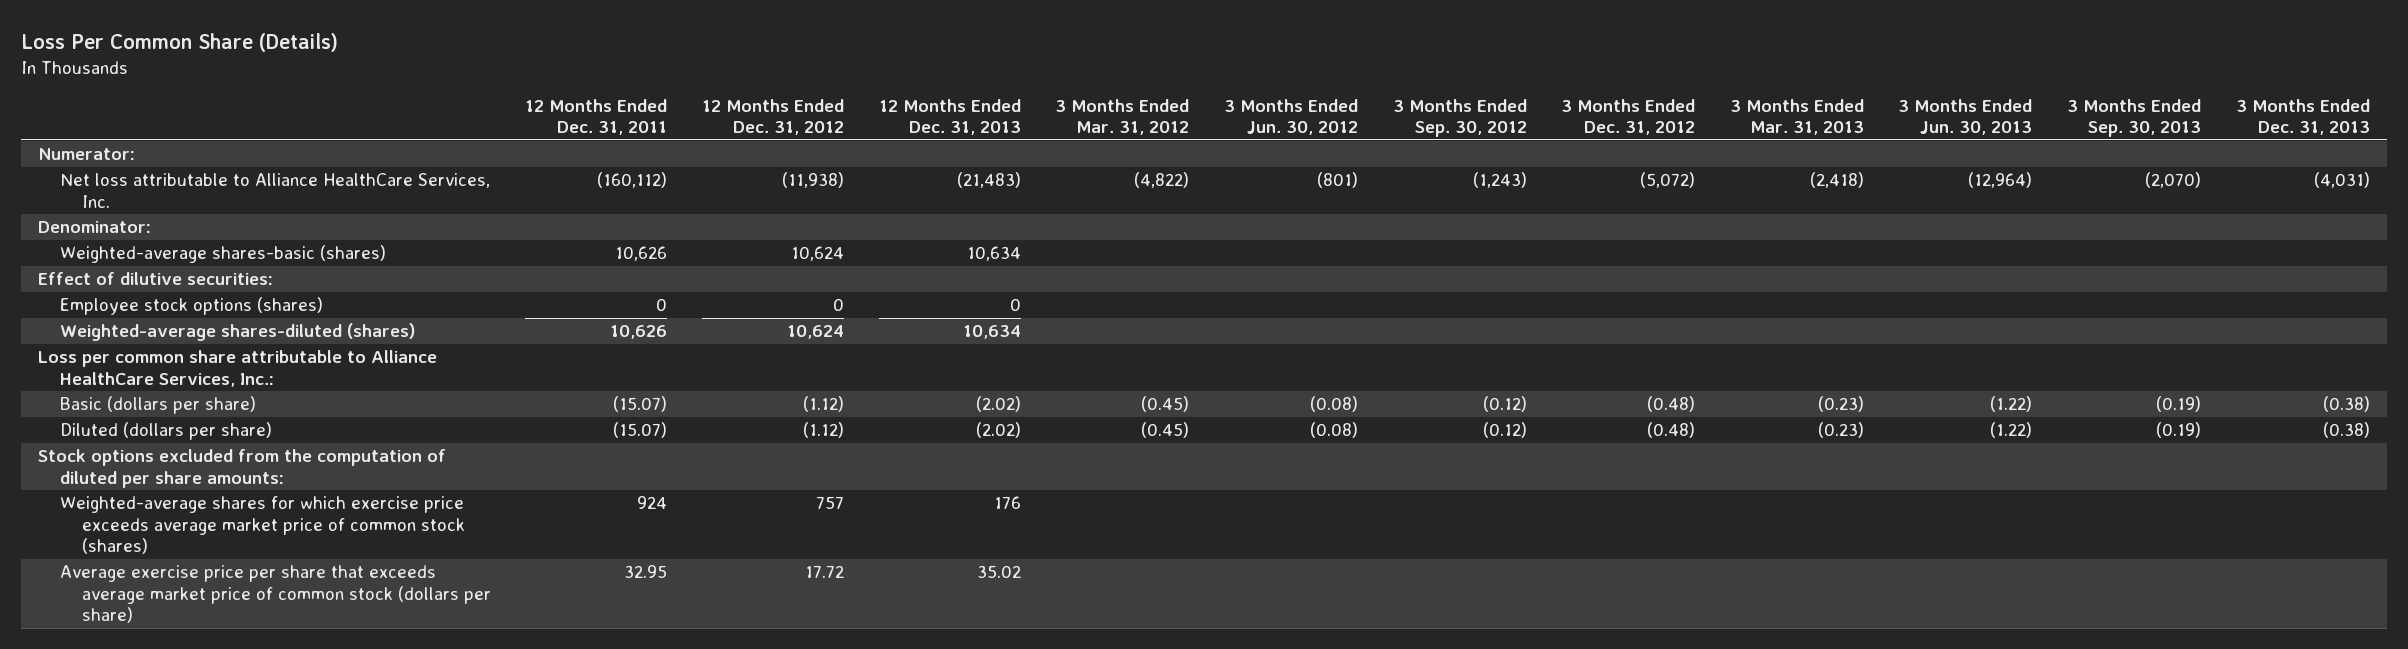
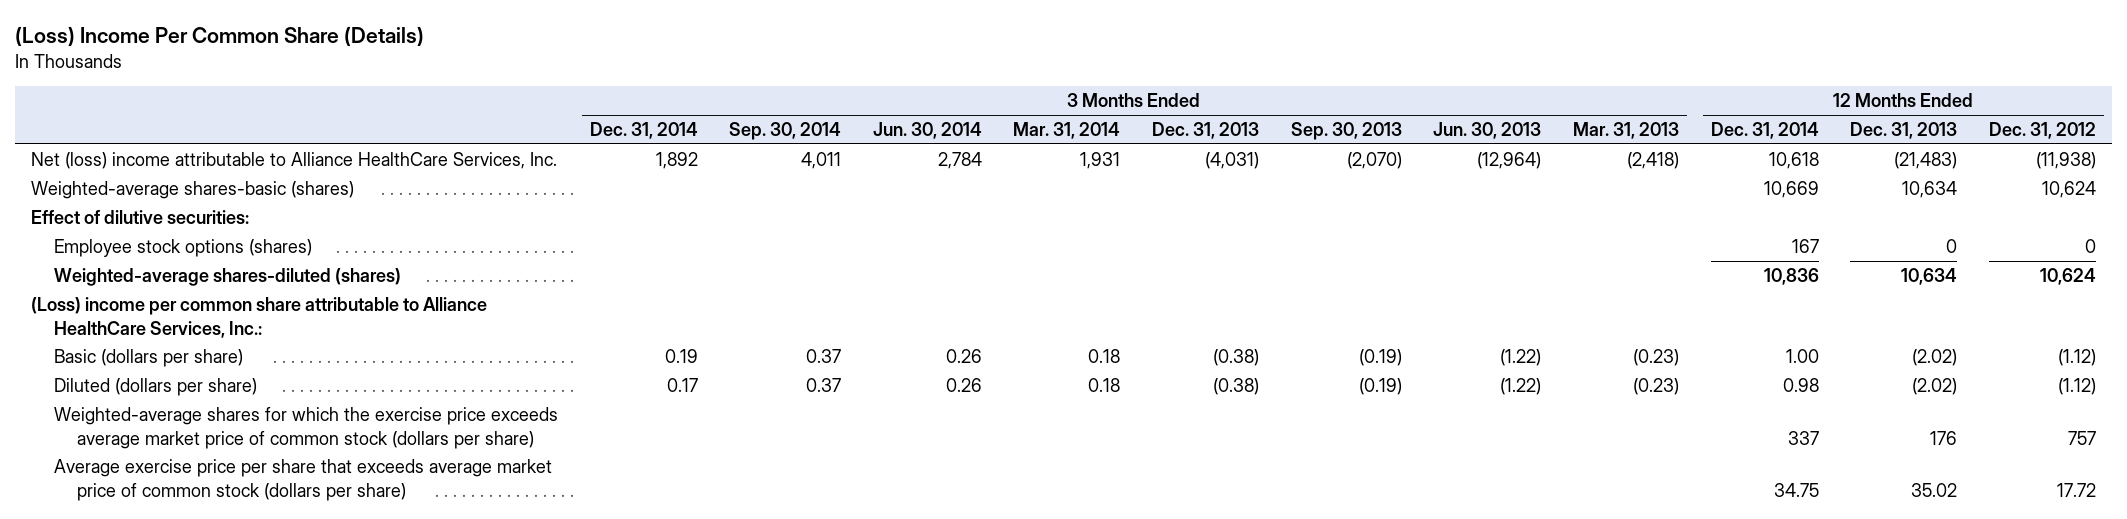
[20,33,338,53] Loss Per Common Share (Details) -> [15,26,425,47] (Loss) Income Per Common Share (Details)
[525,98,668,136] 12 Months Ended Dec. 31, 2011 -> none
[1055,98,1190,136] 3 Months Ended Mar. 31, 2012 -> none
[1223,98,1358,136] 3 Months Ended Jun. 30, 2012 -> none
[1392,98,1527,138] 3 Months Ended Sep. 30, 2012 -> none
[1561,98,1696,136] 3 Months Ended Dec. 31, 2012 -> none
none -> [589,122,698,140] Dec. 31, 2014
none -> [729,122,842,141] Sep. 30, 2014
none -> [872,122,982,140] Jun. 30, 2014
none -> [1013,122,1121,140] Mar. 31, 2014
none -> [1710,122,1819,140] Dec. 31, 2014
[38,148,136,161] Numerator: -> none
[38,221,152,234] Denominator: -> none
[59,173,490,208] Net loss attributable to Alliance HealthCare Services, Inc. -> [30,152,557,170] Net (loss) income attributable to Alliance HealthCare Services, Inc.
[38,350,438,387] Loss per common share attributable to Alliance HealthCare Services, Inc.: -> [30,297,487,338] (Loss) income per common share attributable to Alliance HealthCare Services, Inc.:
[38,449,447,488] Stock options excluded from the computation of diluted per share amounts: -> none
[59,496,465,554] Weighted-average shares for which exercise price exceeds average market price of common stock (shares) -> [53,407,558,449] Weighted-average shares for which the exercise price exceeds average market price of common stock (dollars per share)

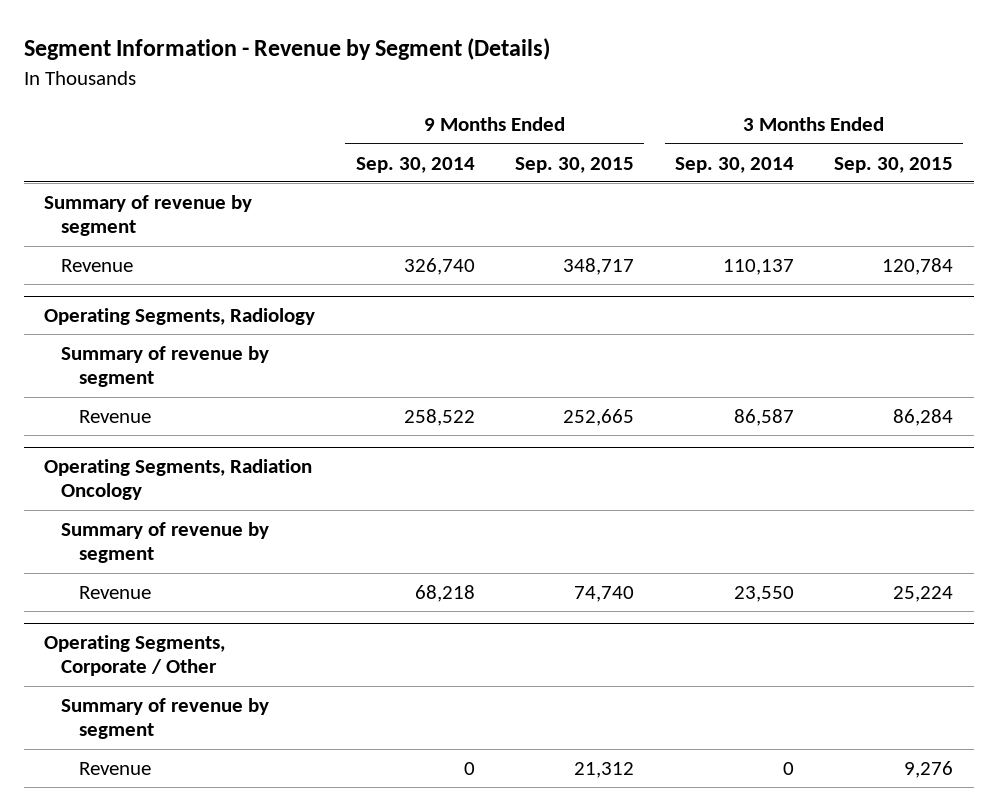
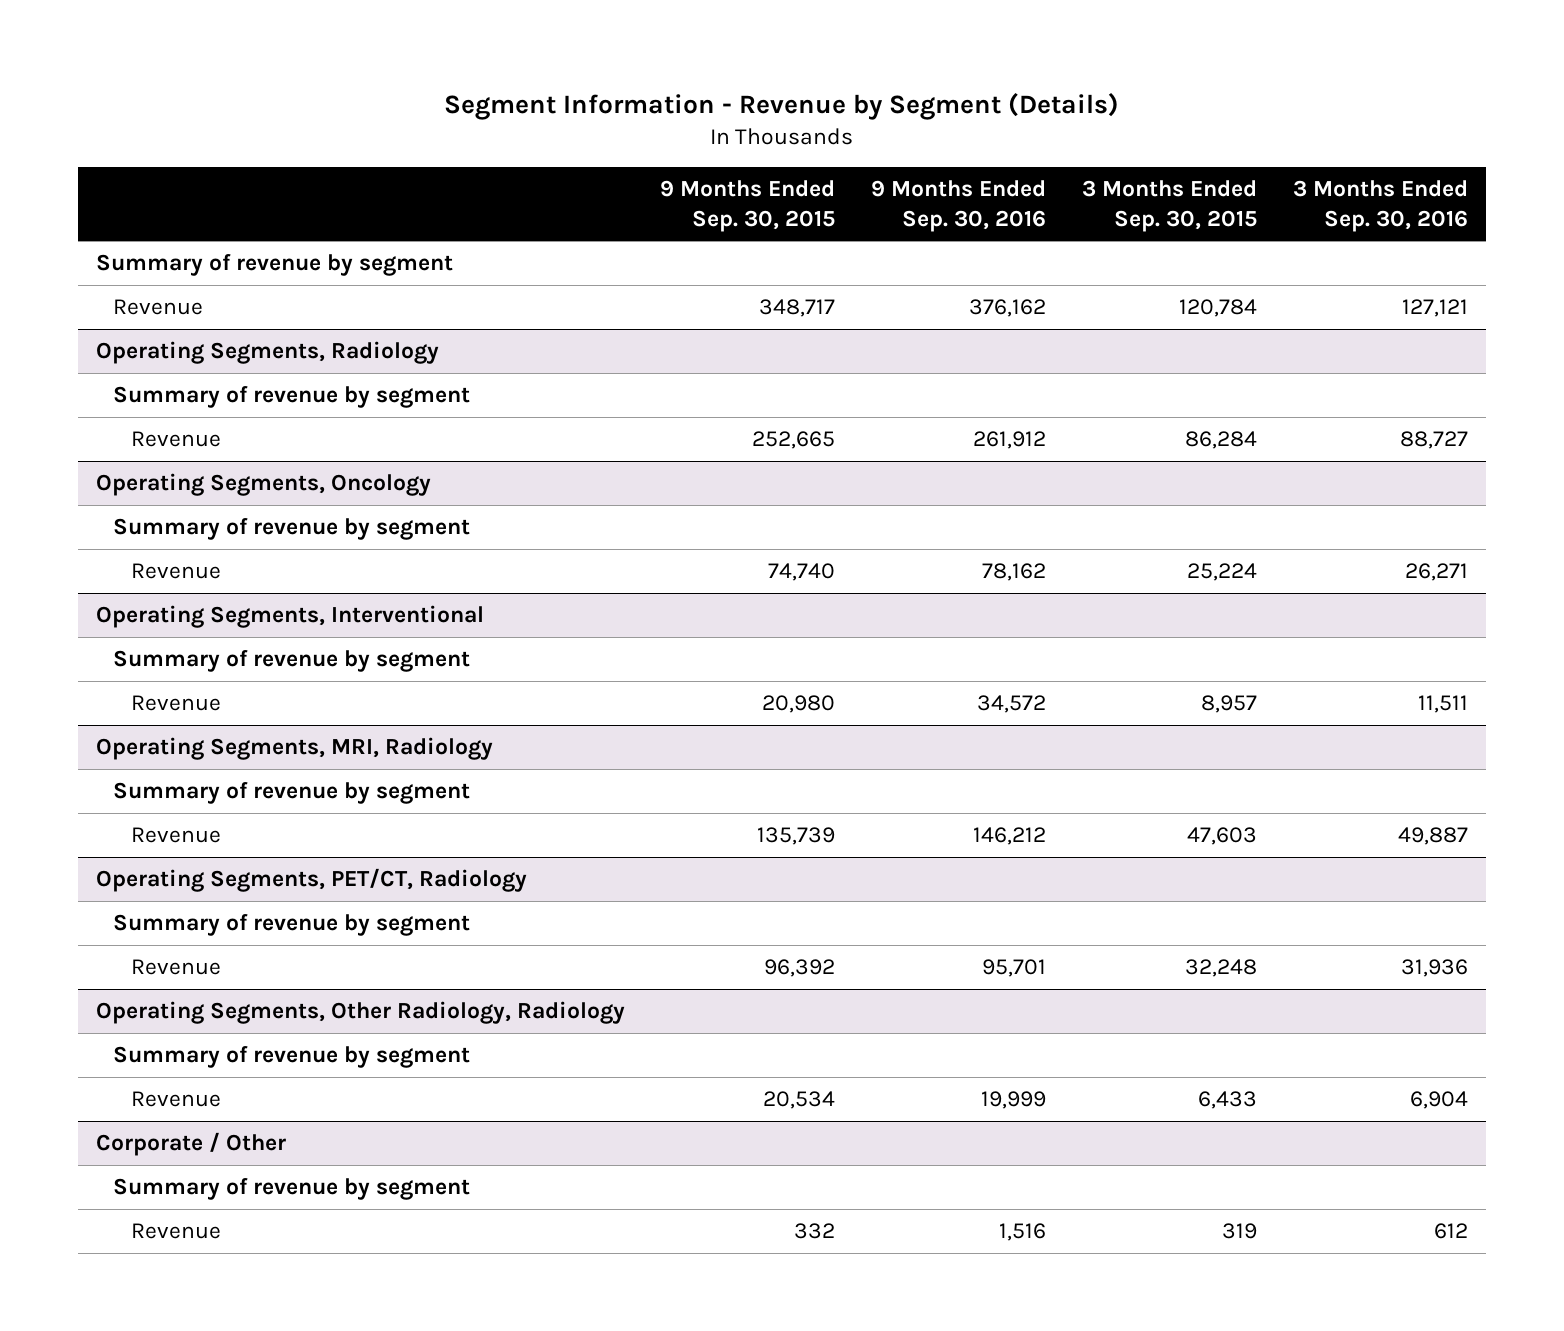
[355,156,475,173] Sep. 30, 2014 -> none
[674,156,794,173] Sep. 30, 2014 -> none
none -> [871,180,1047,232] 9 Months Ended Sep. 30, 2016
none -> [1292,180,1468,232] 3 Months Ended Sep. 30, 2016
[44,459,313,501] Operating Segments, Radiation Oncology -> [95,473,431,497] Operating Segments, Oncology
[44,635,226,677] Operating Segments, Corporate / Other -> none
none -> [95,605,484,629] Operating Segments, Interventional
[574,761,635,778] 21,312 -> [762,695,836,714] 20,980
[904,760,954,778] 9,276 -> [1201,695,1258,714] 8,957
none -> [95,737,493,761] Operating Segments, MRI, Radiology
none -> [113,782,471,805] Summary of revenue by segment
none -> [130,827,221,844] Revenue
none -> [95,868,527,893] Operating Segments, PET/CT, Radiology
none -> [113,914,471,937] Summary of revenue by segment
none -> [130,959,221,976] Revenue
none -> [95,1001,625,1025] Operating Segments, Other Radiology, Radiology
none -> [113,1046,471,1069] Summary of revenue by segment
none -> [130,1091,221,1108] Revenue
none -> [95,1132,286,1157] Corporate / Other
none -> [113,1178,471,1201] Summary of revenue by segment
none -> [130,1223,221,1240] Revenue

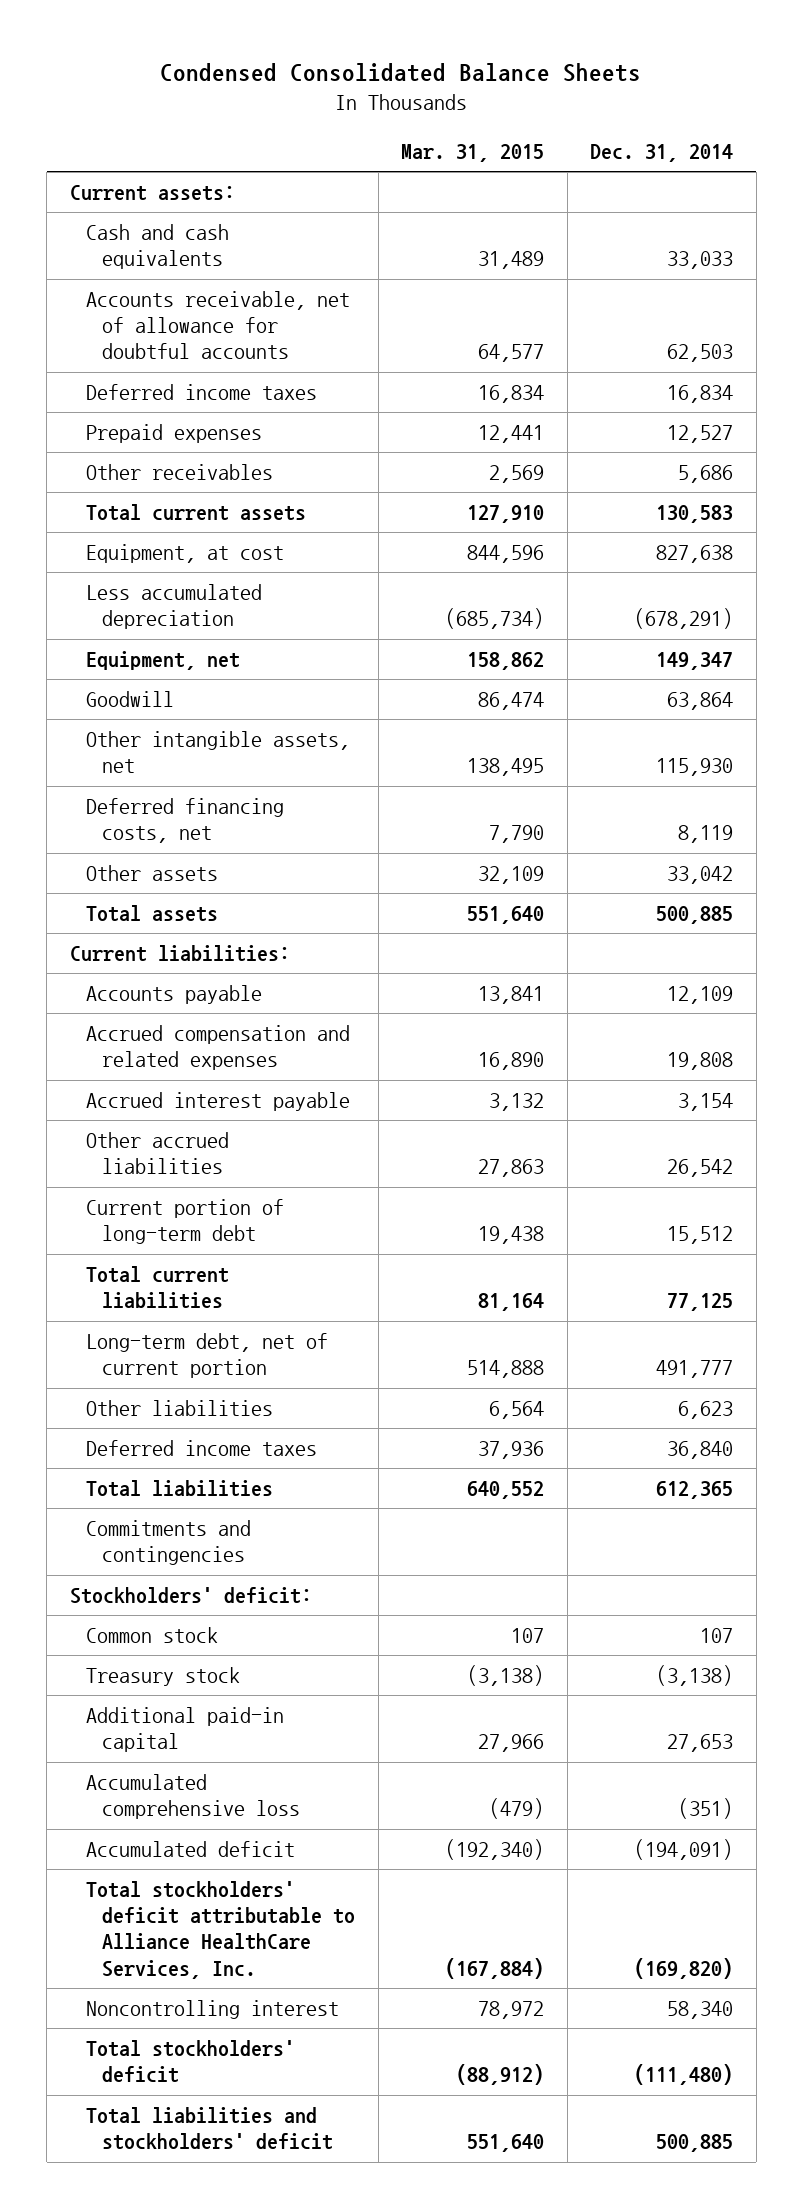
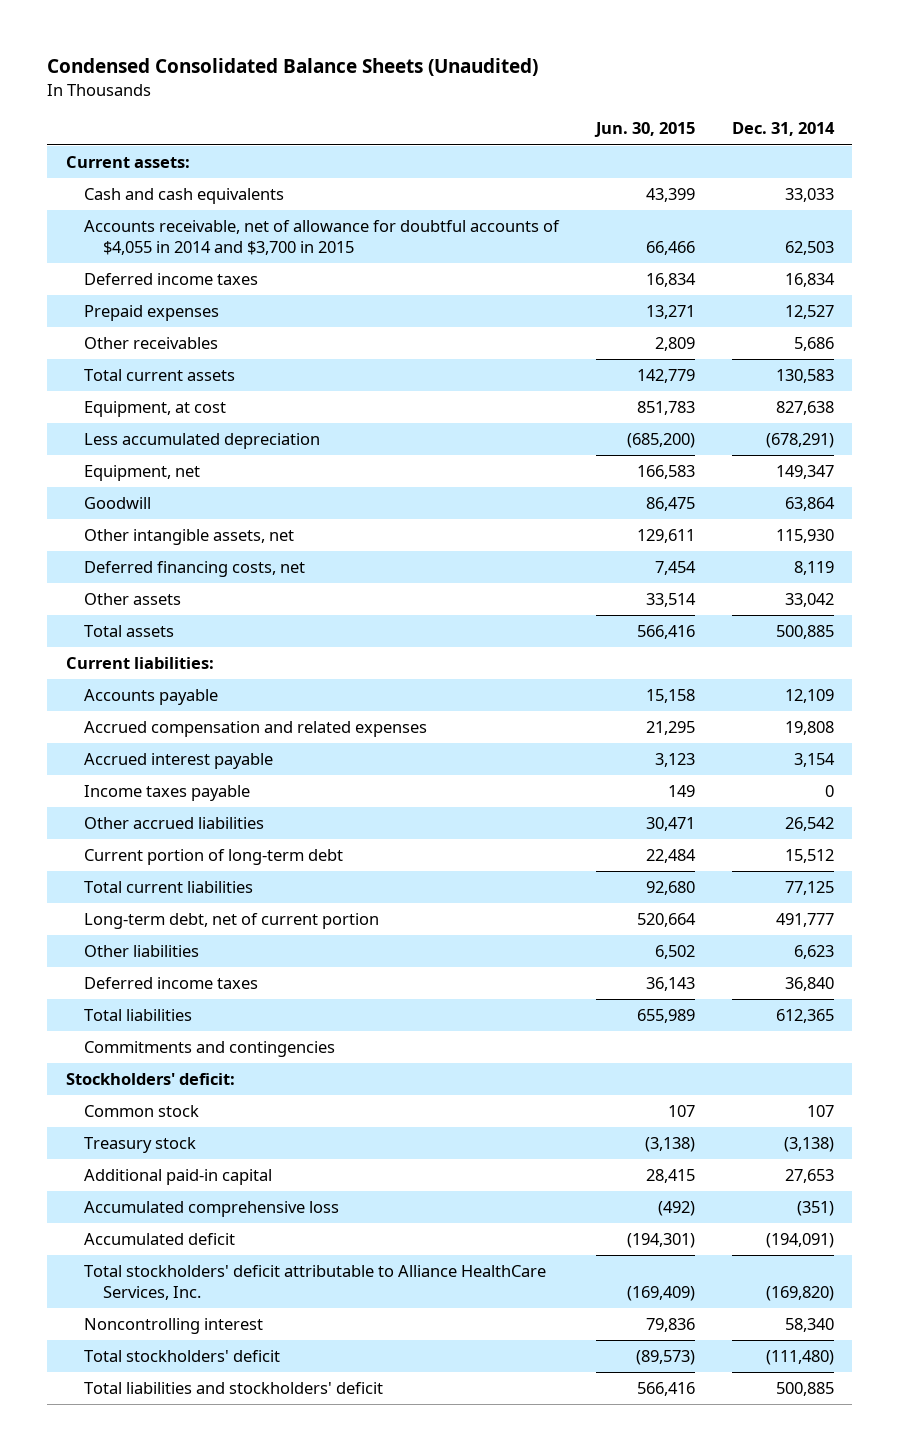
[160,63,642,83] Condensed Consolidated Balance Sheets -> [47,58,539,77] Condensed Consolidated Balance Sheets (Unaudited)
[401,144,545,163] Mar. 31, 2015 -> none
none -> [593,122,695,138] Jun. 30, 2015
[85,291,350,360] Accounts receivable, net of allowance for doubtful accounts -> [84,220,561,255] Accounts receivable, net of allowance for doubtful accounts of $4,055 in 2014 and $3,700 in 2015
none -> [84,785,251,802] Income taxes payable

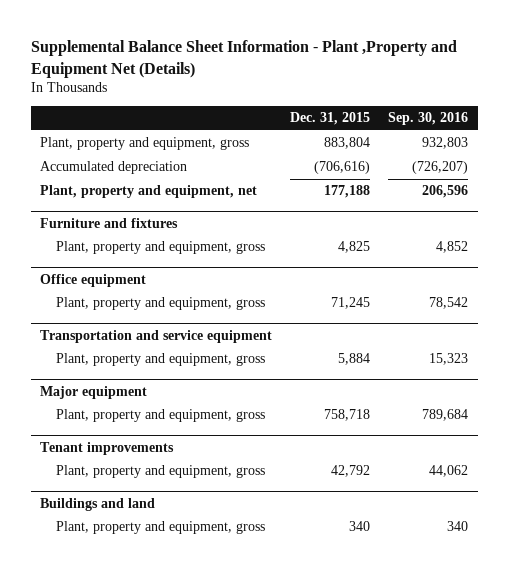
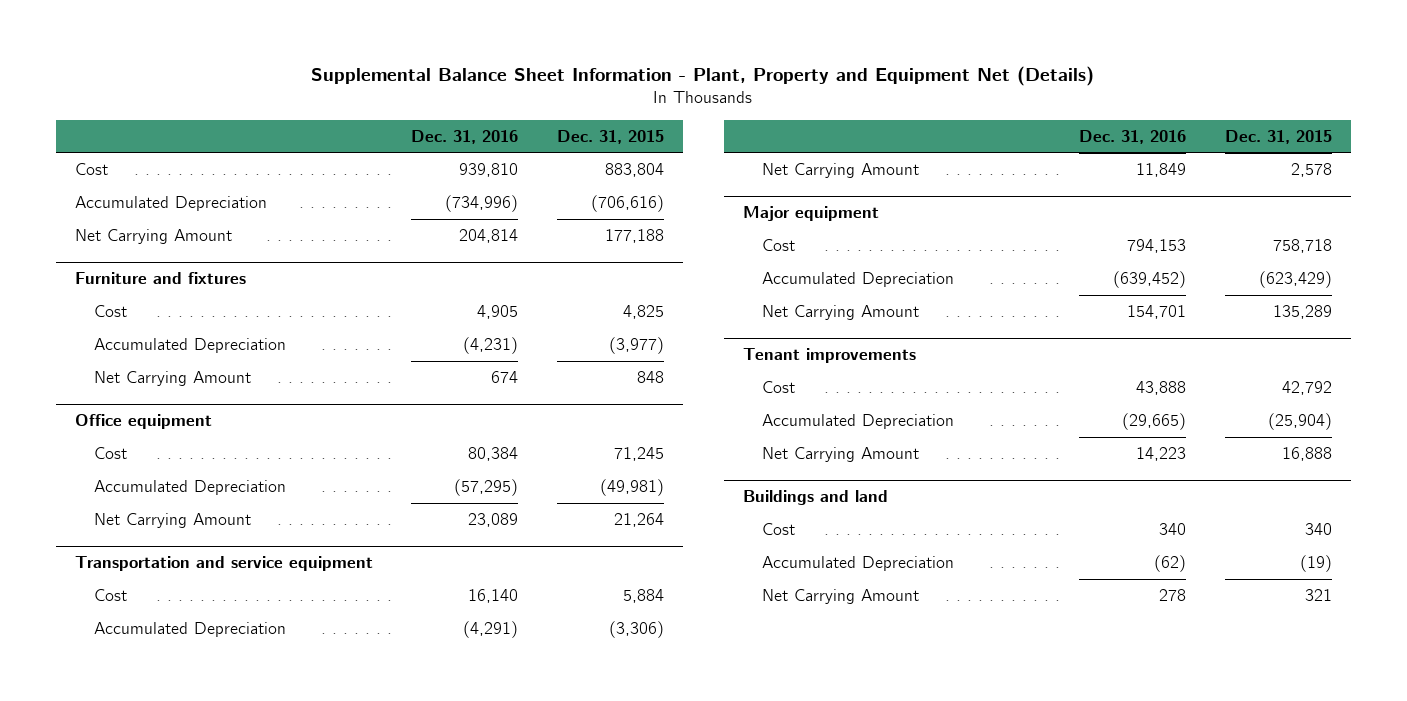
[30,40,457,78] Supplemental Balance Sheet Information - Plant ,Property and Equipment Net (Details) -> [311,66,1095,87] Supplemental Balance Sheet Information - Plant, Property and Equipment Net (Details)
[388,112,469,126] Sep. 30, 2016 -> none
none -> [411,129,519,144] Dec. 31, 2016
[39,137,249,151] Plant, property and equipment, gross -> [75,162,109,175] Cost
[39,161,187,175] Accumulated depreciation -> [75,195,268,211] Accumulated Depreciation
[39,185,257,199] Plant, property and equipment, net -> [75,228,233,244] Net Carrying Amount
[55,241,265,255] Plant, property and equipment, gross -> [94,304,128,317] Cost
none -> [94,337,287,353] Accumulated Depreciation
none -> [94,370,252,386] Net Carrying Amount
[55,297,265,311] Plant, property and equipment, gross -> [94,446,128,459] Cost
none -> [94,479,287,495] Accumulated Depreciation
none -> [94,512,252,528] Net Carrying Amount
[55,353,265,367] Plant, property and equipment, gross -> [94,588,128,601] Cost
none -> [94,621,287,637] Accumulated Depreciation
none -> [762,162,920,178] Net Carrying Amount
[55,409,265,423] Plant, property and equipment, gross -> [762,238,796,251] Cost
none -> [762,271,955,287] Accumulated Depreciation
none -> [762,304,920,320] Net Carrying Amount
[55,465,265,479] Plant, property and equipment, gross -> [762,380,796,393] Cost
none -> [762,413,955,429] Accumulated Depreciation
none -> [762,446,920,462] Net Carrying Amount
[55,521,265,535] Plant, property and equipment, gross -> [762,522,796,535] Cost
none -> [762,555,955,571] Accumulated Depreciation
none -> [762,588,920,604] Net Carrying Amount

